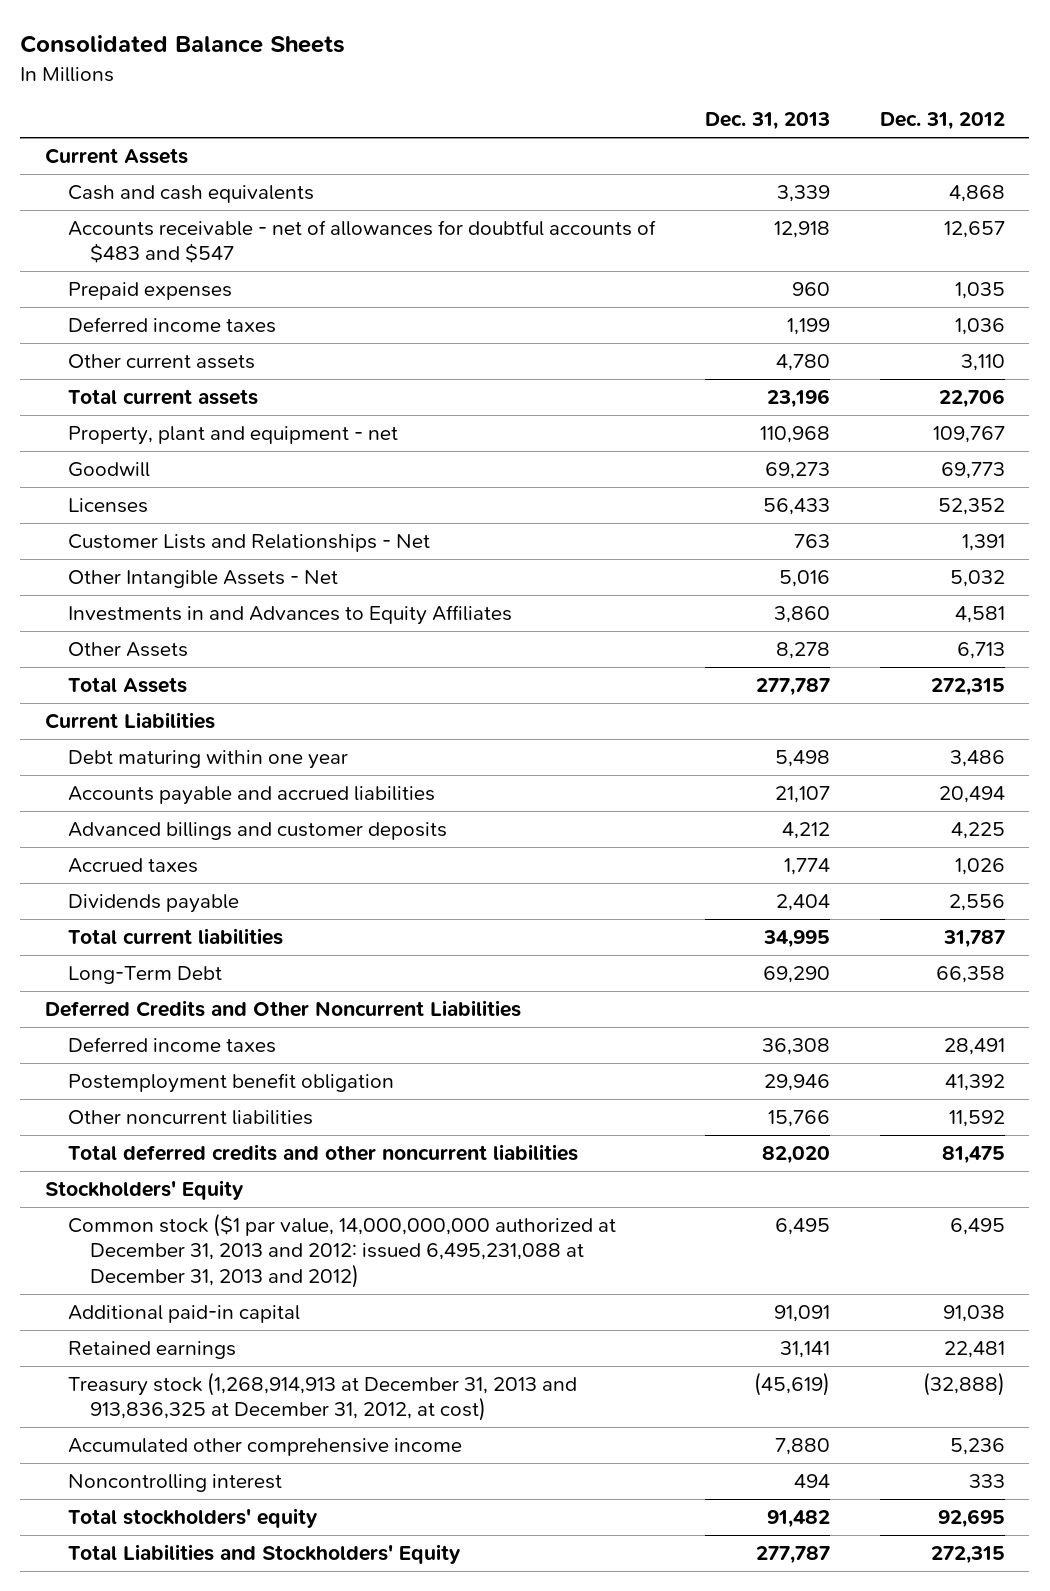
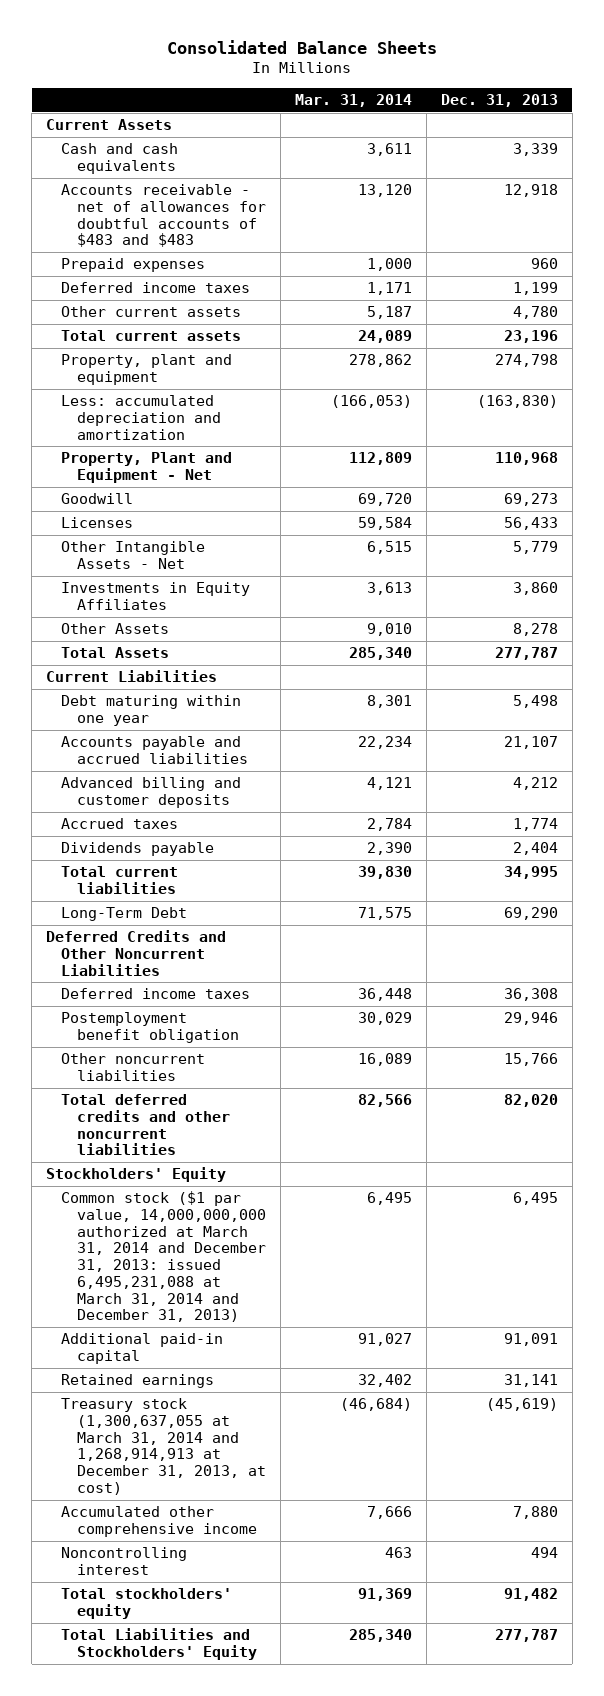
[879,112,1005,131] Dec. 31, 2012 -> none
none -> [294,93,412,107] Mar. 31, 2014
[67,220,656,264] Accounts receivable - net of allowances for doubtful accounts of $483 and $547 -> [61,184,266,248] Accounts receivable - net of allowances for doubtful accounts of $483 and $483
none -> [61,354,233,385] Property, plant and equipment
none -> [61,395,221,440] Less: accumulated depreciation and amortization
[67,426,398,446] Property, plant and equipment - net -> [61,452,233,483] Property, Plant and Equipment - Net
[67,534,430,553] Customer Lists and Relationships - Net -> none
[778,570,830,588] 5,016 -> [512,541,558,555] 5,779
[67,605,512,626] Investments in and Advances to Equity Affiliates -> [61,582,251,610] Investments in Equity Affiliates
[67,822,447,841] Advanced billings and customer deposits -> [61,777,242,808] Advanced billing and customer deposits
[67,1213,616,1288] Common stock ($1 par value, 14,000,000,000 authorized at December 31, 2013 and 2012: issued 6,495,231,088 at December 31, 2013 and 2012) -> [61,1191,266,1323] Common stock ($1 par value, 14,000,000,000 authorized at March 31, 2014 and December 31, 2013: issued 6,495,231,088 at March 31, 2014 and December 31, 2013)
[67,1372,577,1422] Treasury stock (1,268,914,913 at December 31, 2013 and 913,836,325 at December 31, 2012, at cost) -> [61,1398,266,1495] Treasury stock (1,300,637,055 at March 31, 2014 and 1,268,914,913 at December 31, 2013, at cost)

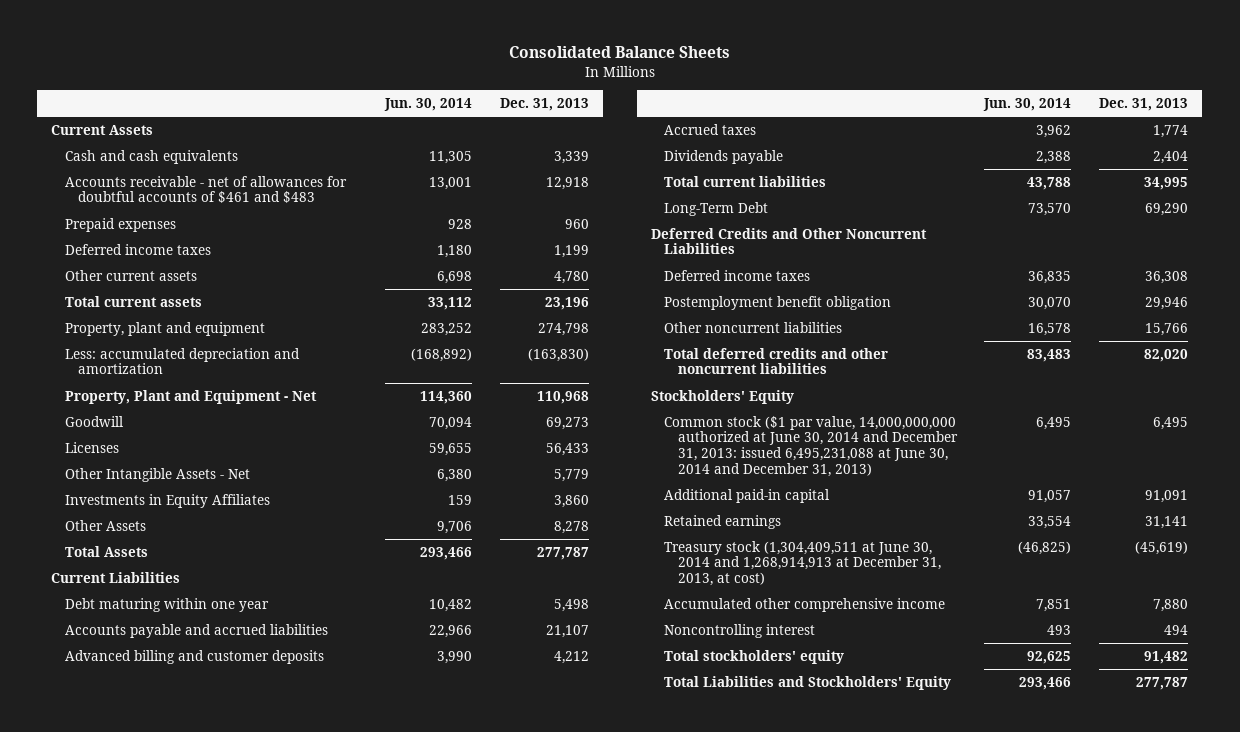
[294,93,412,107] Mar. 31, 2014 -> none
none -> [384,98,473,112] Jun. 30, 2014
[61,184,266,248] Accounts receivable - net of allowances for doubtful accounts of $483 and $483 -> [64,175,347,204] Accounts receivable - net of allowances for doubtful accounts of $461 and $483
[61,1191,266,1323] Common stock ($1 par value, 14,000,000,000 authorized at March 31, 2014 and December 31, 2013: issued 6,495,231,088 at March 31, 2014 and December 31, 2013) -> [664,415,958,477] Common stock ($1 par value, 14,000,000,000 authorized at June 30, 2014 and December 31, 2013: issued 6,495,231,088 at June 30, 2014 and December 31, 2013)
[61,1398,266,1495] Treasury stock (1,300,637,055 at March 31, 2014 and 1,268,914,913 at December 31, 2013, at cost) -> [664,540,941,587] Treasury stock (1,304,409,511 at June 30, 2014 and 1,268,914,913 at December 31, 2013, at cost)

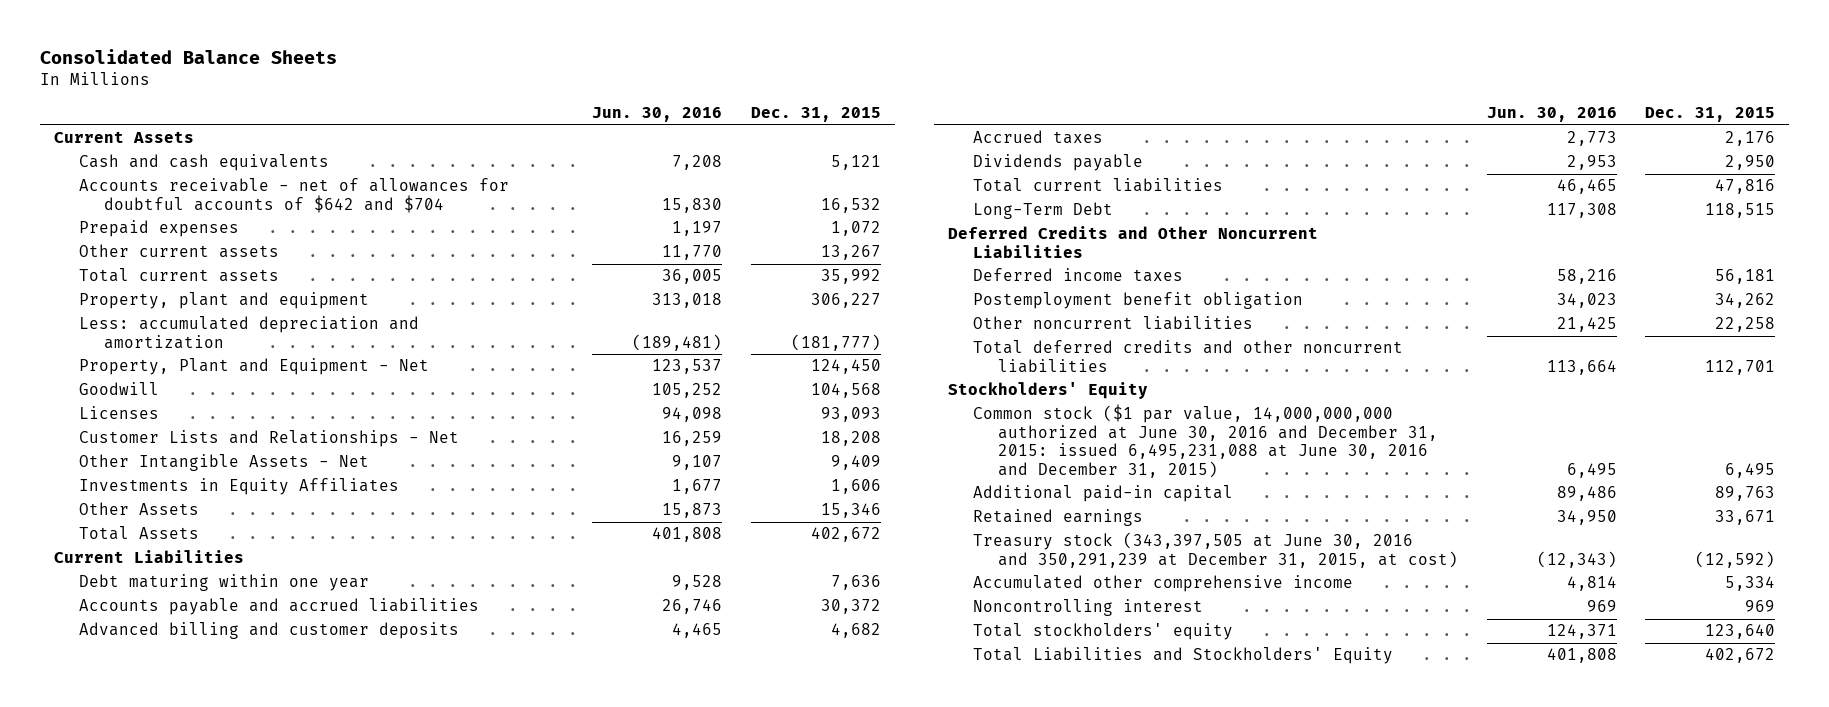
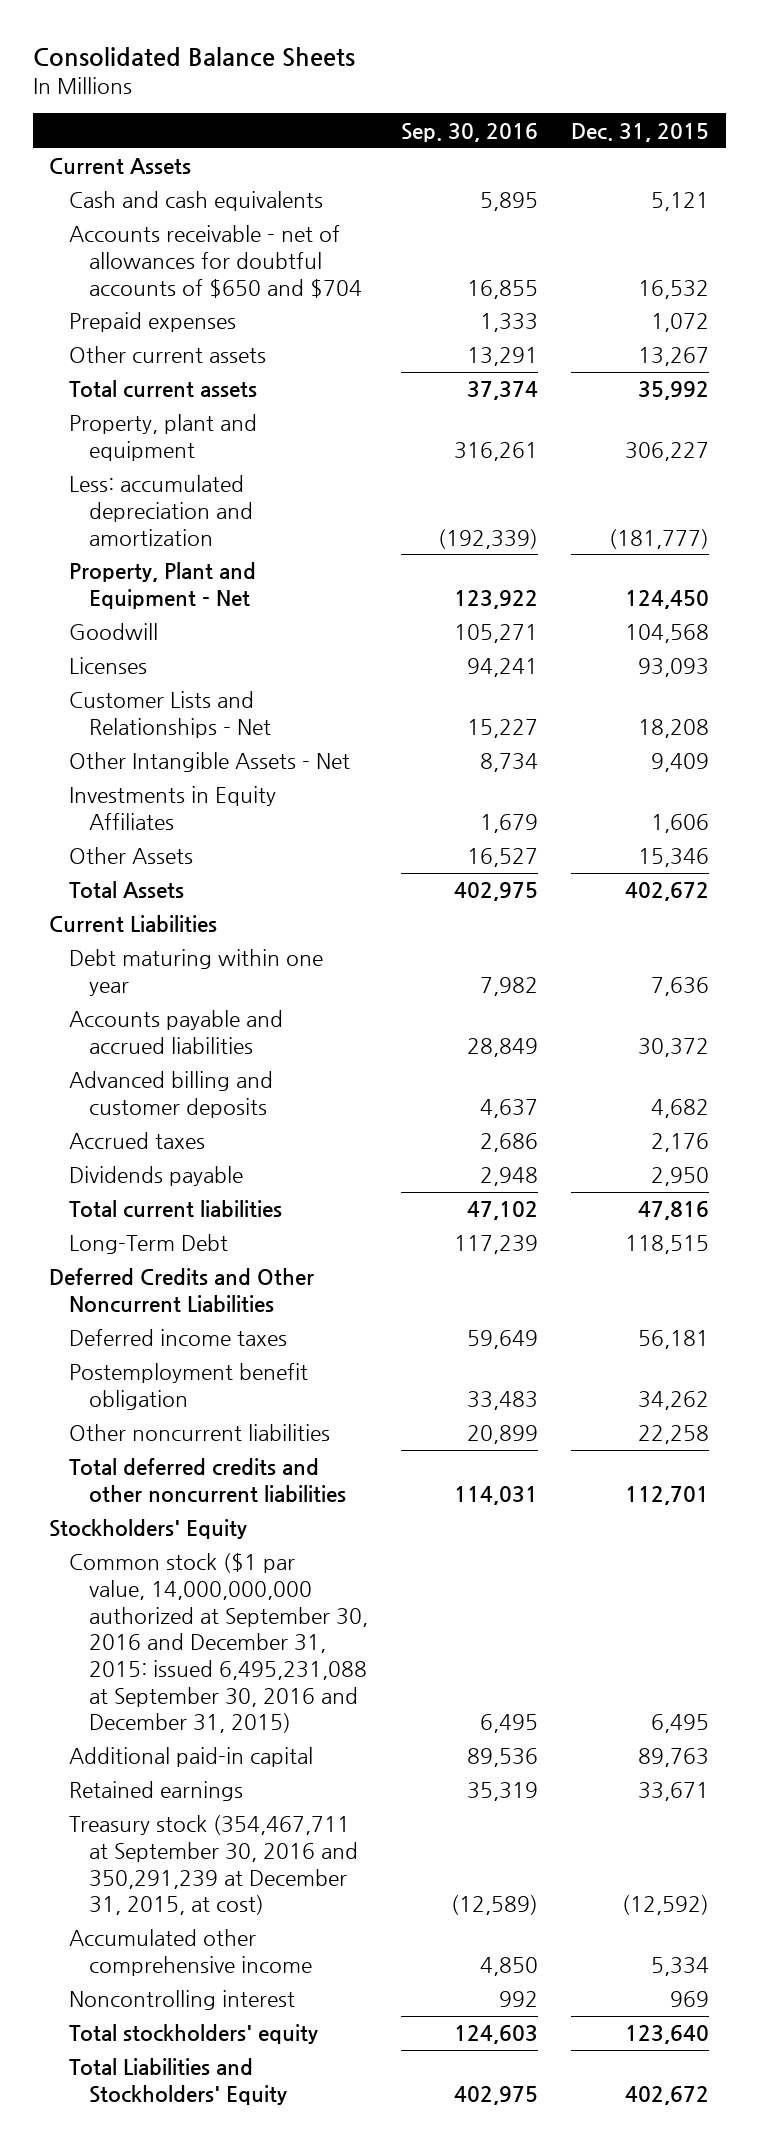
[592,107,723,123] Jun. 30, 2016 -> none
none -> [400,122,538,142] Sep. 30, 2016
[79,178,510,213] Accounts receivable - net of allowances for doubtful accounts of $642 and $704 -> [68,225,362,298] Accounts receivable - net of allowances for doubtful accounts of $650 and $704
[973,404,1439,479] Common stock ($1 par value, 14,000,000,000 authorized at June 30, 2016 and December 31, 2015: issued 6,495,231,088 at June 30, 2016 and December 31, 2015) -> [68,1553,368,1734] Common stock ($1 par value, 14,000,000,000 authorized at September 30, 2016 and December 31, 2015: issued 6,495,231,088 at September 30, 2016 and December 31, 2015)
[973,532,1459,568] Treasury stock (343,397,505 at June 30, 2016 and 350,291,239 at December 31, 2015, at cost) -> [68,1815,358,1916] Treasury stock (354,467,711 at September 30, 2016 and 350,291,239 at December 31, 2015, at cost)

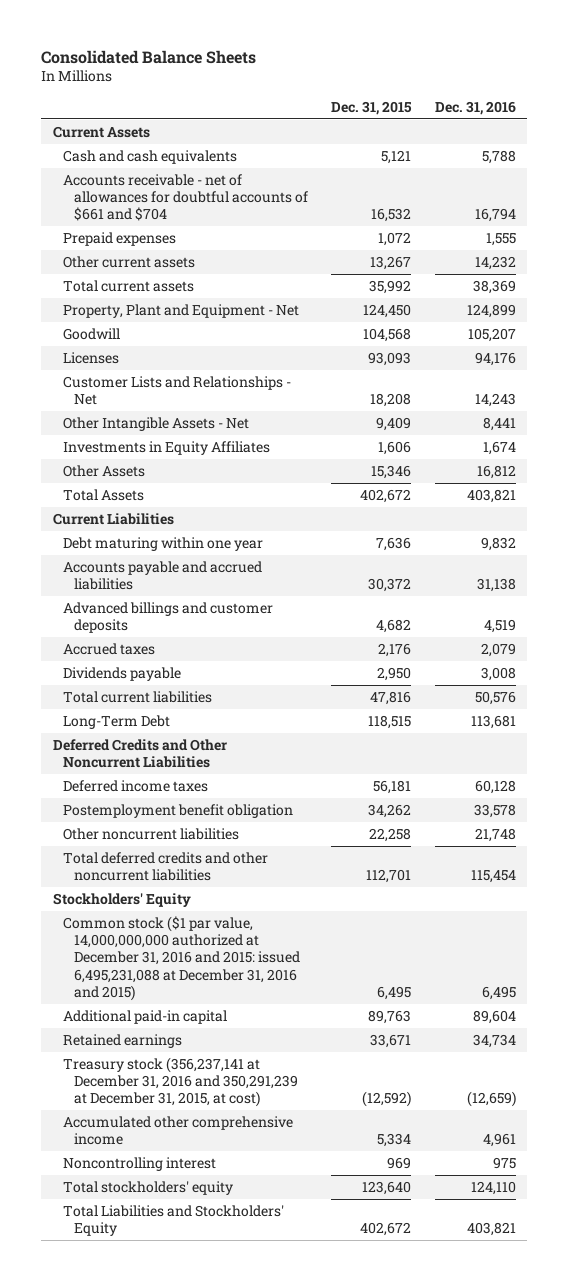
[400,122,538,142] Sep. 30, 2016 -> none
none -> [434,100,516,115] Dec. 31, 2016
[68,225,362,298] Accounts receivable - net of allowances for doubtful accounts of $650 and $704 -> [63,173,309,222] Accounts receivable - net of allowances for doubtful accounts of $661 and $704
[68,414,257,461] Property, plant and equipment -> none
[68,475,253,546] Less: accumulated depreciation and amortization -> none
[68,1071,273,1118] Advanced billing and customer deposits -> [63,601,274,634] Advanced billings and customer deposits
[68,1553,368,1734] Common stock ($1 par value, 14,000,000,000 authorized at September 30, 2016 and December 31, 2015: issued 6,495,231,088 at September 30, 2016 and December 31, 2015) -> [63,915,301,1002] Common stock ($1 par value, 14,000,000,000 authorized at December 31, 2016 and 2015: issued 6,495,231,088 at December 31, 2016 and 2015)
[68,1815,358,1916] Treasury stock (354,467,711 at September 30, 2016 and 350,291,239 at December 31, 2015, at cost) -> [63,1056,299,1108] Treasury stock (356,237,141 at December 31, 2016 and 350,291,239 at December 31, 2015, at cost)

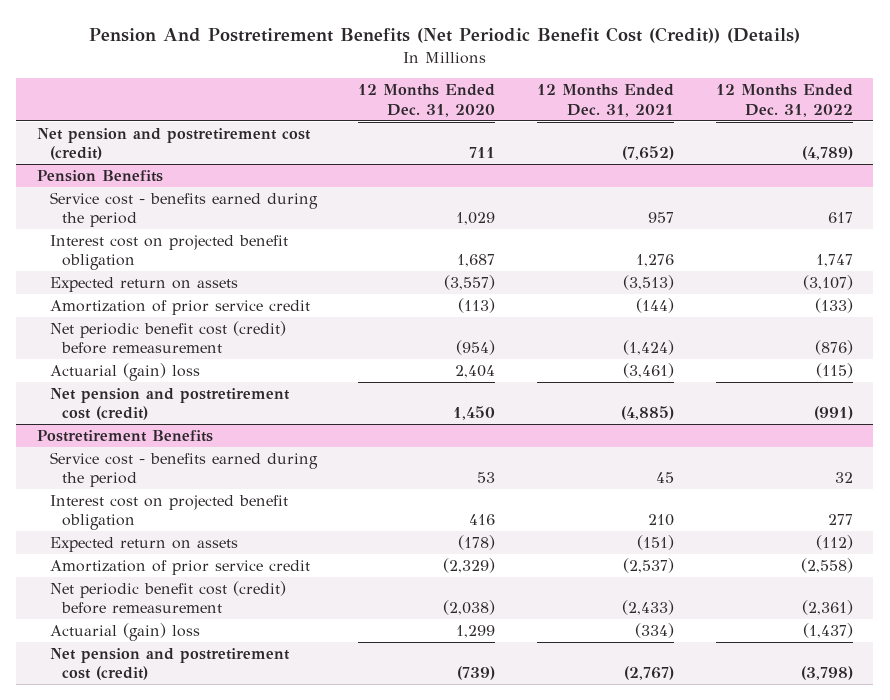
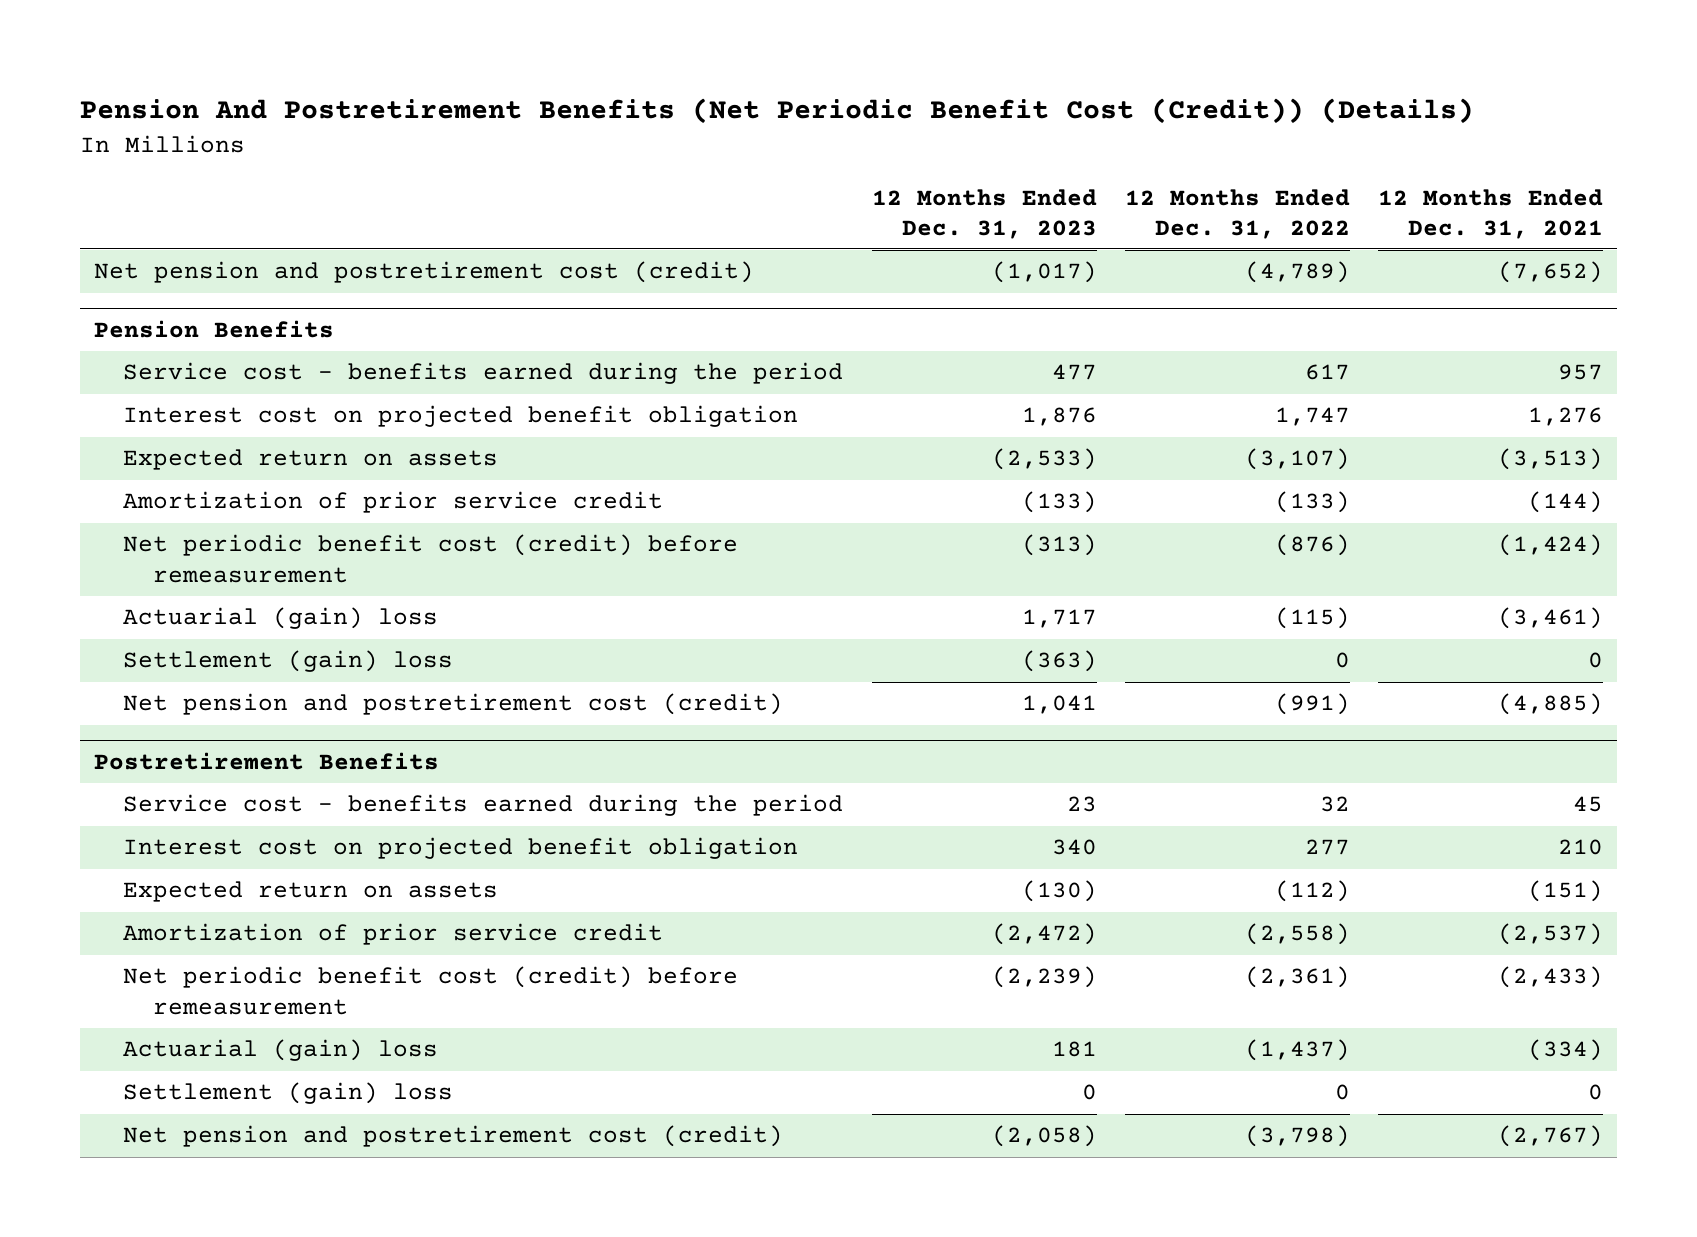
[358,84,496,117] 12 Months Ended Dec. 31, 2020 -> none
none -> [871,188,1097,239] 12 Months Ended Dec. 31, 2023
none -> [123,650,454,673] Settlement (gain) loss
none -> [123,1082,454,1105] Settlement (gain) loss

